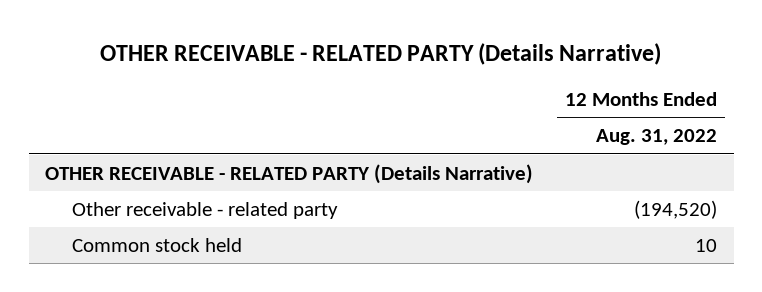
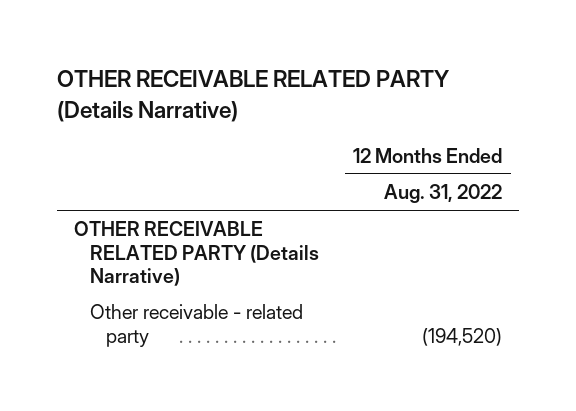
[100,42,662,65] OTHER RECEIVABLE - RELATED PARTY (Details Narrative) -> [56,70,450,122] OTHER RECEIVABLE RELATED PARTY (Details Narrative)
[45,163,534,184] OTHER RECEIVABLE - RELATED PARTY (Details Narrative) -> [73,221,319,287] OTHER RECEIVABLE RELATED PARTY (Details Narrative)
[72,237,243,252] Common stock held -> none

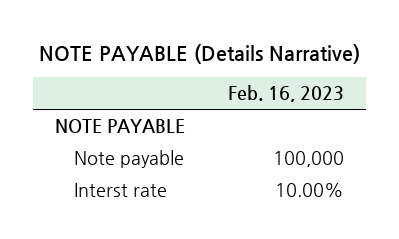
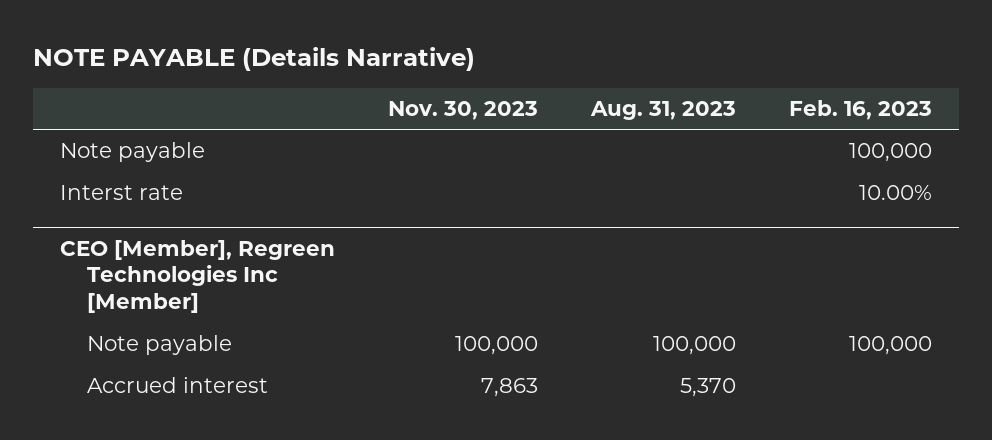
none -> [387,101,538,121] Nov. 30, 2023
none -> [589,101,736,121] Aug. 31, 2023
[54,119,185,134] NOTE PAYABLE -> none
none -> [59,239,335,314] CEO [Member], Regreen Technologies Inc [Member]
none -> [86,335,232,356] Note payable
none -> [86,377,268,394] Accrued interest

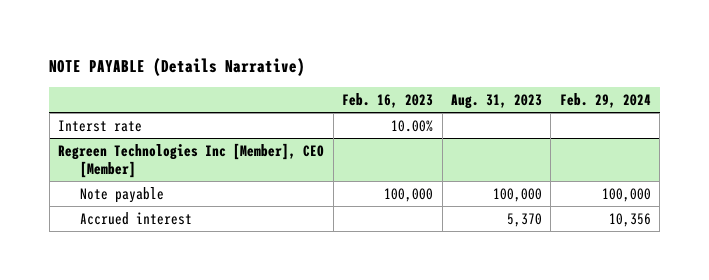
[387,101,538,121] Nov. 30, 2023 -> none
none -> [559,93,651,109] Feb. 29, 2024
[59,142,205,163] Note payable -> none
[59,239,335,314] CEO [Member], Regreen Technologies Inc [Member] -> [58,142,325,178] Regreen Technologies Inc [Member], CEO [Member]

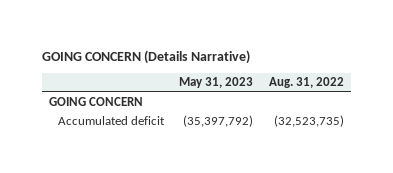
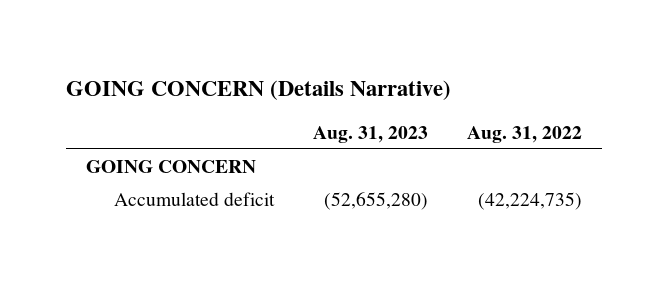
[179,77,254,89] May 31, 2023 -> none
none -> [312,125,428,143] Aug. 31, 2023
[273,115,344,128] (32,523,735) -> [478,191,583,210] (42,224,735)

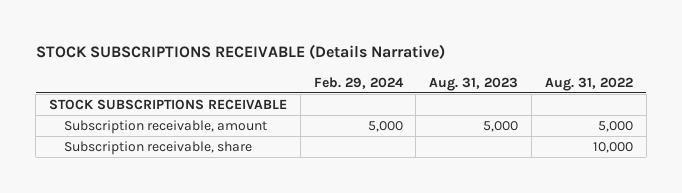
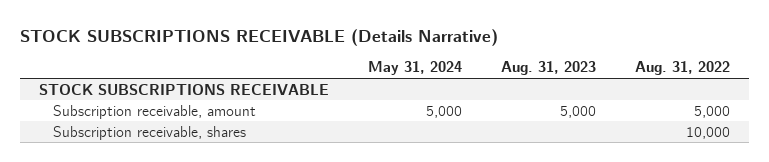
[313,76,404,89] Feb. 29, 2024 -> none
none -> [368,61,463,76] May 31, 2024
[63,141,252,156] Subscription receivable, share -> [52,125,246,140] Subscription receivable, shares

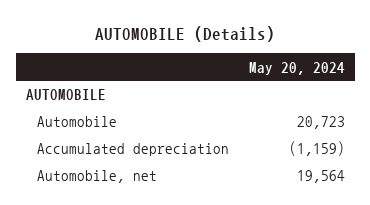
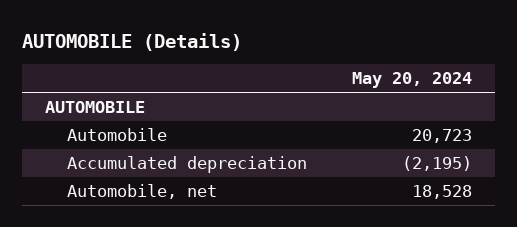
[288,141,345,157] (1,159) -> [402,156,473,172] (2,195)
[296,170,345,184] 19,564 -> [412,185,473,200] 18,528

